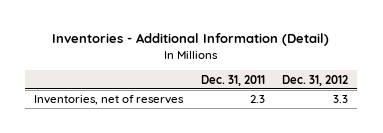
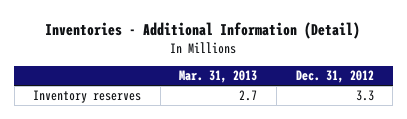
[200,74,265,86] Dec. 31, 2011 -> none
none -> [179,70,258,84] Mar. 31, 2013
[34,95,185,106] Inventories, net of reserves -> [33,90,142,104] Inventory reserves

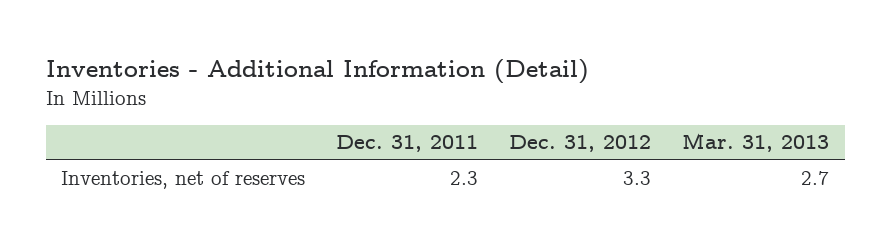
none -> [336,135,479,153] Dec. 31, 2011
[33,90,142,104] Inventory reserves -> [61,171,306,190] Inventories, net of reserves

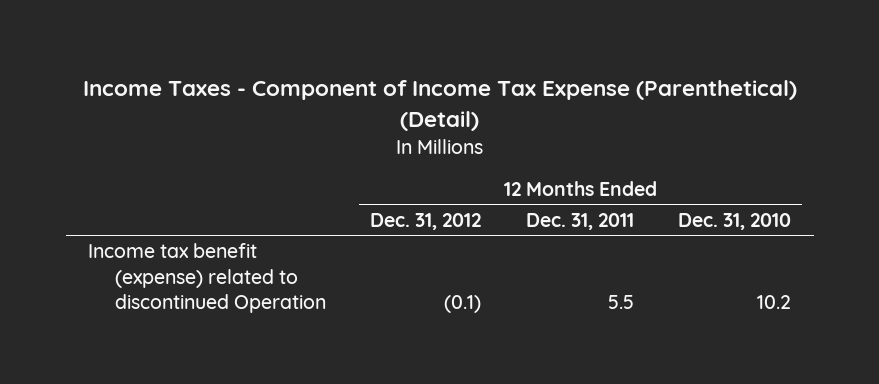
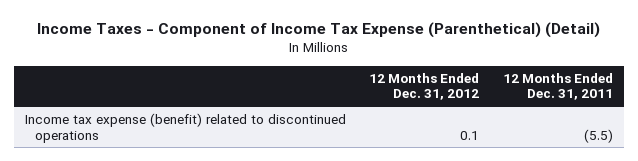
[678,212,792,230] Dec. 31, 2010 -> none
[88,243,326,314] Income tax benefit (expense) related to discontinued Operation -> [25,113,347,143] Income tax expense (benefit) related to discontinued operations
[444,295,482,314] (0.1) -> [460,130,480,140] 0.1
[607,295,634,310] 5.5 -> [583,128,613,143] (5.5)

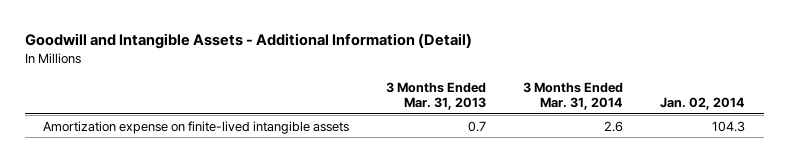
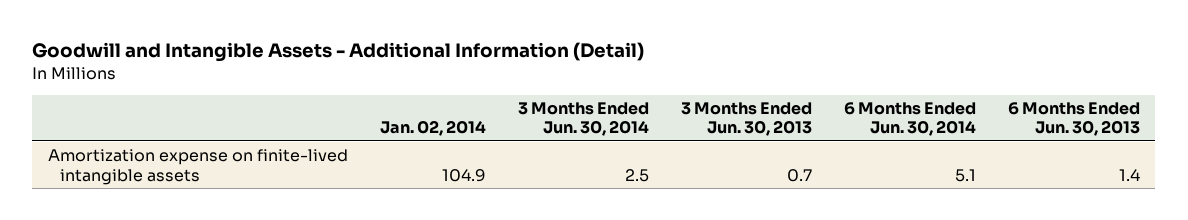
[386,82,487,111] 3 Months Ended Mar. 31, 2013 -> none
[523,82,624,111] 3 Months Ended Mar. 31, 2014 -> none
none -> [517,102,649,137] 3 Months Ended Jun. 30, 2014
none -> [680,102,812,137] 3 Months Ended Jun. 30, 2013
none -> [843,102,976,137] 6 Months Ended Jun. 30, 2014
none -> [1007,102,1140,137] 6 Months Ended Jun. 30, 2013
[712,120,746,132] 104.3 -> [442,168,487,182] 104.9

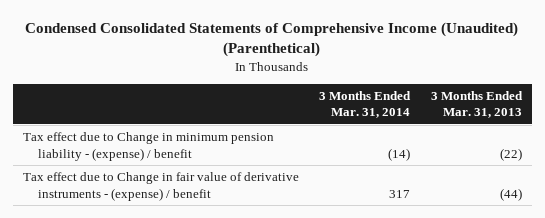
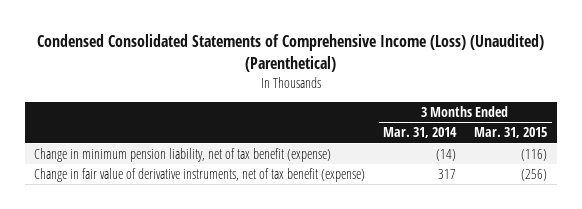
[25,21,519,57] Condensed Consolidated Statements of Comprehensive Income (Unaudited) (Parenthetical) -> [36,33,544,72] Condensed Consolidated Statements of Comprehensive Income (Loss) (Unaudited) (Parenthetical)
[430,90,523,119] 3 Months Ended Mar. 31, 2013 -> none
none -> [474,127,548,139] Mar. 31, 2015
[22,132,274,161] Tax effect due to Change in minimum pension liability - (expense) / benefit -> [34,148,332,163] Change in minimum pension liability, net of tax benefit (expense)
[22,172,299,201] Tax effect due to Change in fair value of derivative instruments - (expense) / benefit -> [34,168,366,183] Change in fair value of derivative instruments, net of tax benefit (expense)

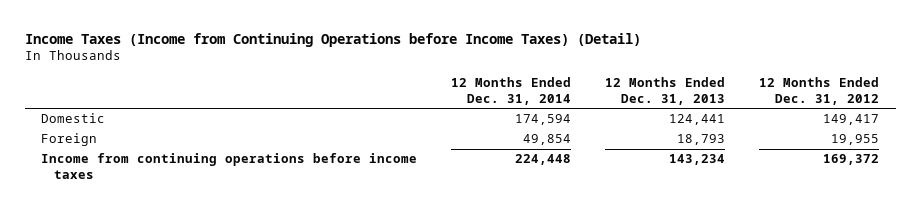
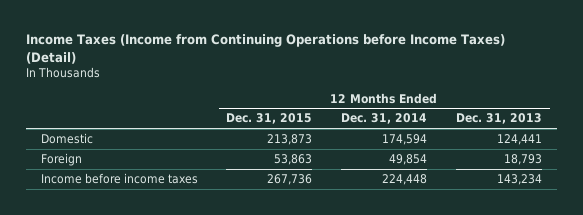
[758,77,879,105] 12 Months Ended Dec. 31, 2012 -> none
none -> [226,113,313,125] Dec. 31, 2015
[41,153,418,180] Income from continuing operations before income taxes -> [40,173,198,185] Income before income taxes

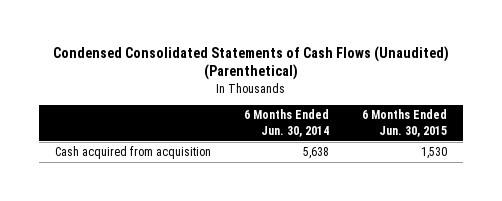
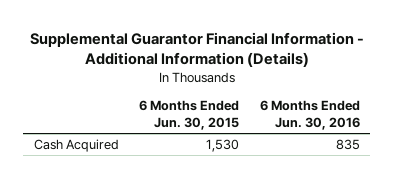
[53,45,450,81] Condensed Consolidated Statements of Cash Flows (Unaudited) (Parenthetical) -> [29,31,364,68] Supplemental Guarantor Financial Information - Additional Information (Details)
[244,109,330,137] 6 Months Ended Jun. 30, 2014 -> none
none -> [259,100,360,131] 6 Months Ended Jun. 30, 2016
[55,146,212,160] Cash acquired from acquisition -> [33,139,119,153] Cash Acquired

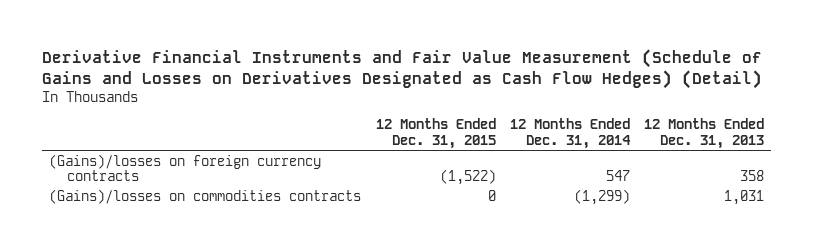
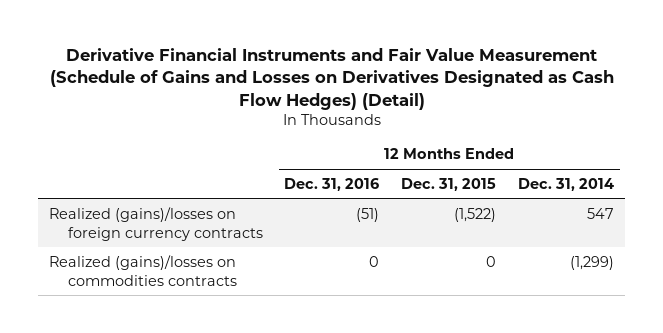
[643,118,764,149] 12 Months Ended Dec. 31, 2013 -> none
none -> [284,177,380,191] Dec. 31, 2016
[49,153,322,182] (Gains)/losses on foreign currency contracts -> [49,206,263,241] Realized (gains)/losses on foreign currency contracts
[49,188,362,204] (Gains)/losses on commodities contracts -> [49,254,237,286] Realized (gains)/losses on commodities contracts

